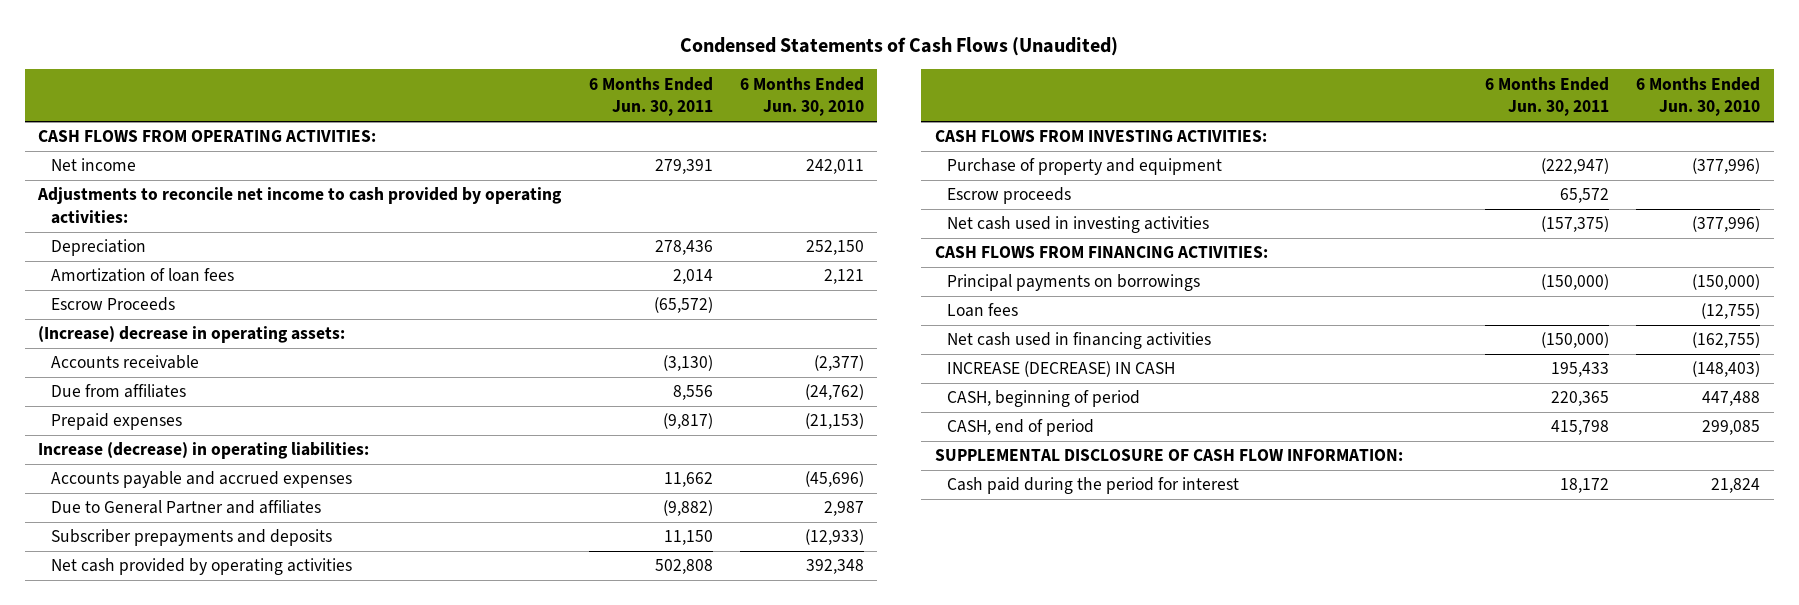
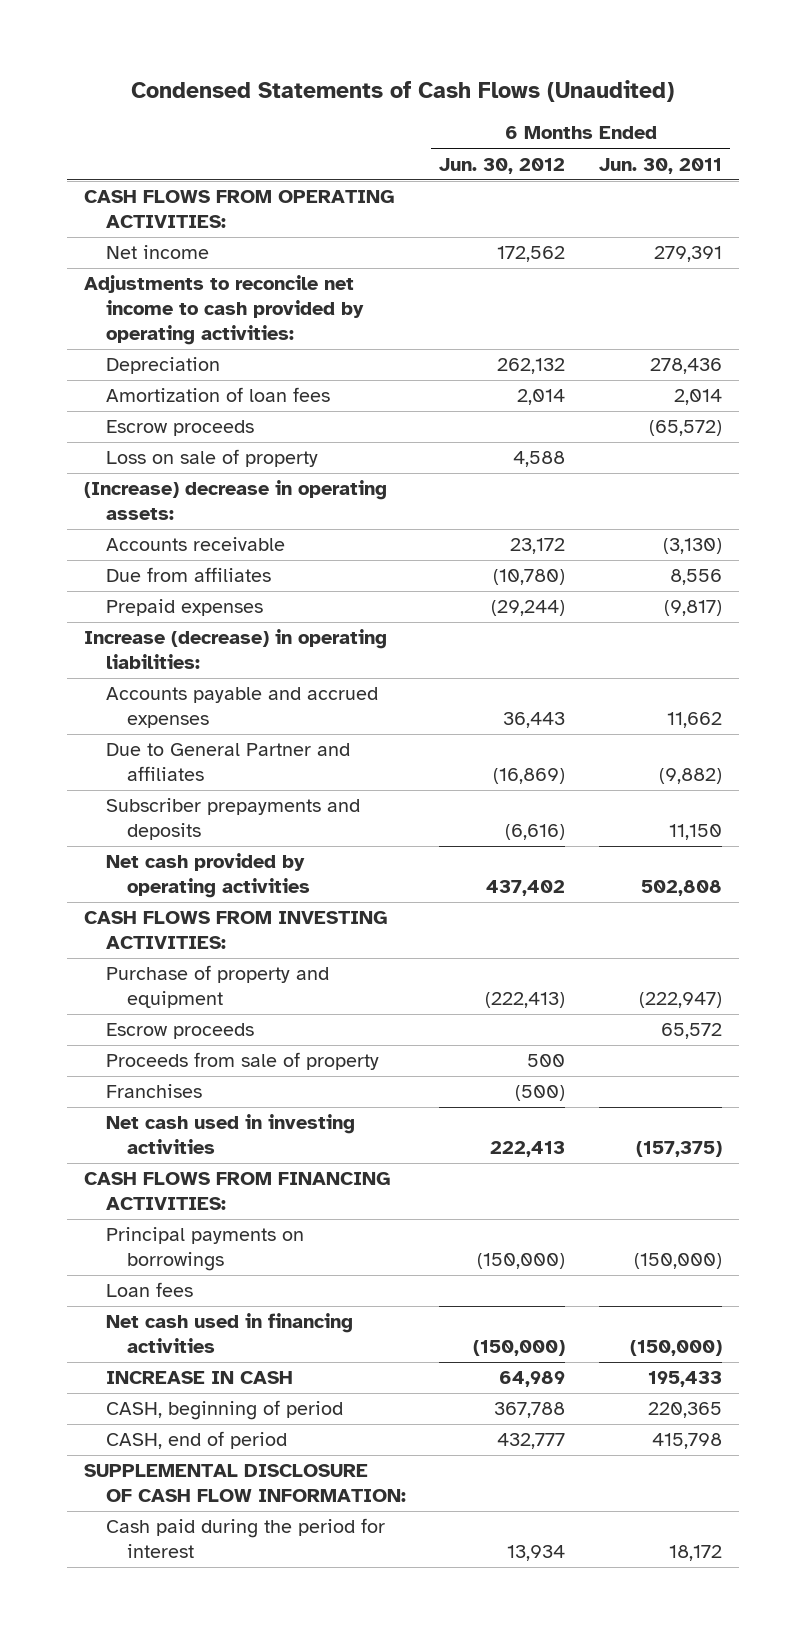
[739,76,864,117] 6 Months Ended Jun. 30, 2010 -> none
none -> [439,157,566,174] Jun. 30, 2012
[50,297,175,312] Escrow Proceeds -> [105,420,254,437] Escrow proceeds
none -> [105,449,318,468] Loss on sale of property
none -> [105,1052,379,1071] Proceeds from sale of property
none -> [105,1084,202,1099] Franchises
[947,361,1176,378] INCREASE (DECREASE) IN CASH -> [105,1371,293,1385] INCREASE IN CASH

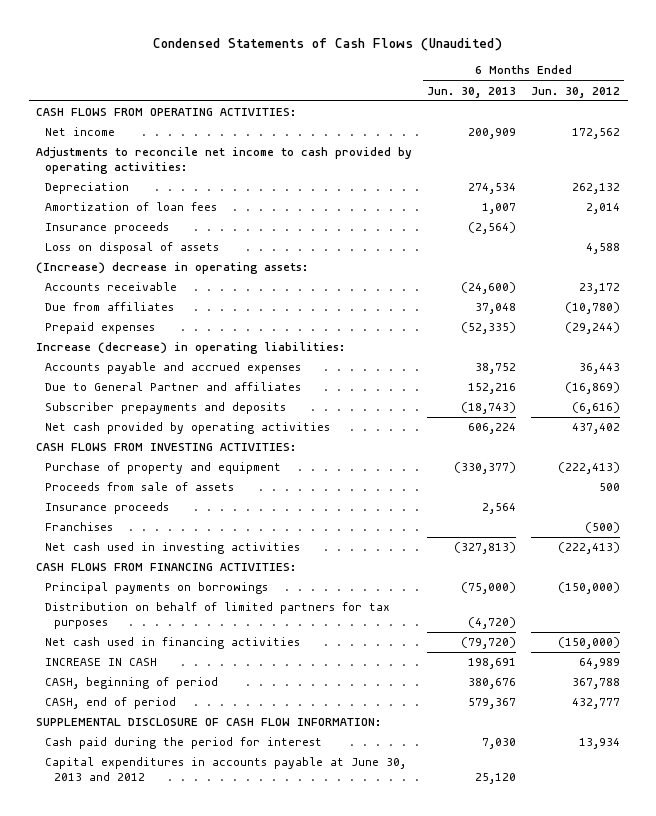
[598,157,722,174] Jun. 30, 2011 -> none
none -> [427,86,517,98] Jun. 30, 2013
[105,420,254,437] Escrow proceeds -> none
none -> [44,222,169,235] Insurance proceeds
[105,449,318,468] Loss on sale of property -> [44,242,219,255] Loss on disposal of assets
[105,1023,254,1040] Escrow proceeds -> none
[105,1052,379,1071] Proceeds from sale of property -> [44,482,234,492] Proceeds from sale of assets
none -> [44,502,169,515] Insurance proceeds
[490,1141,566,1158] 222,413 -> [558,542,621,555] (222,413)
[105,1282,193,1298] Loan fees -> none
none -> [44,602,390,629] Distribution on behalf of limited partners for tax purposes
none -> [44,757,406,781] Capital expenditures in accounts payable at June 30, 2013 and 2012

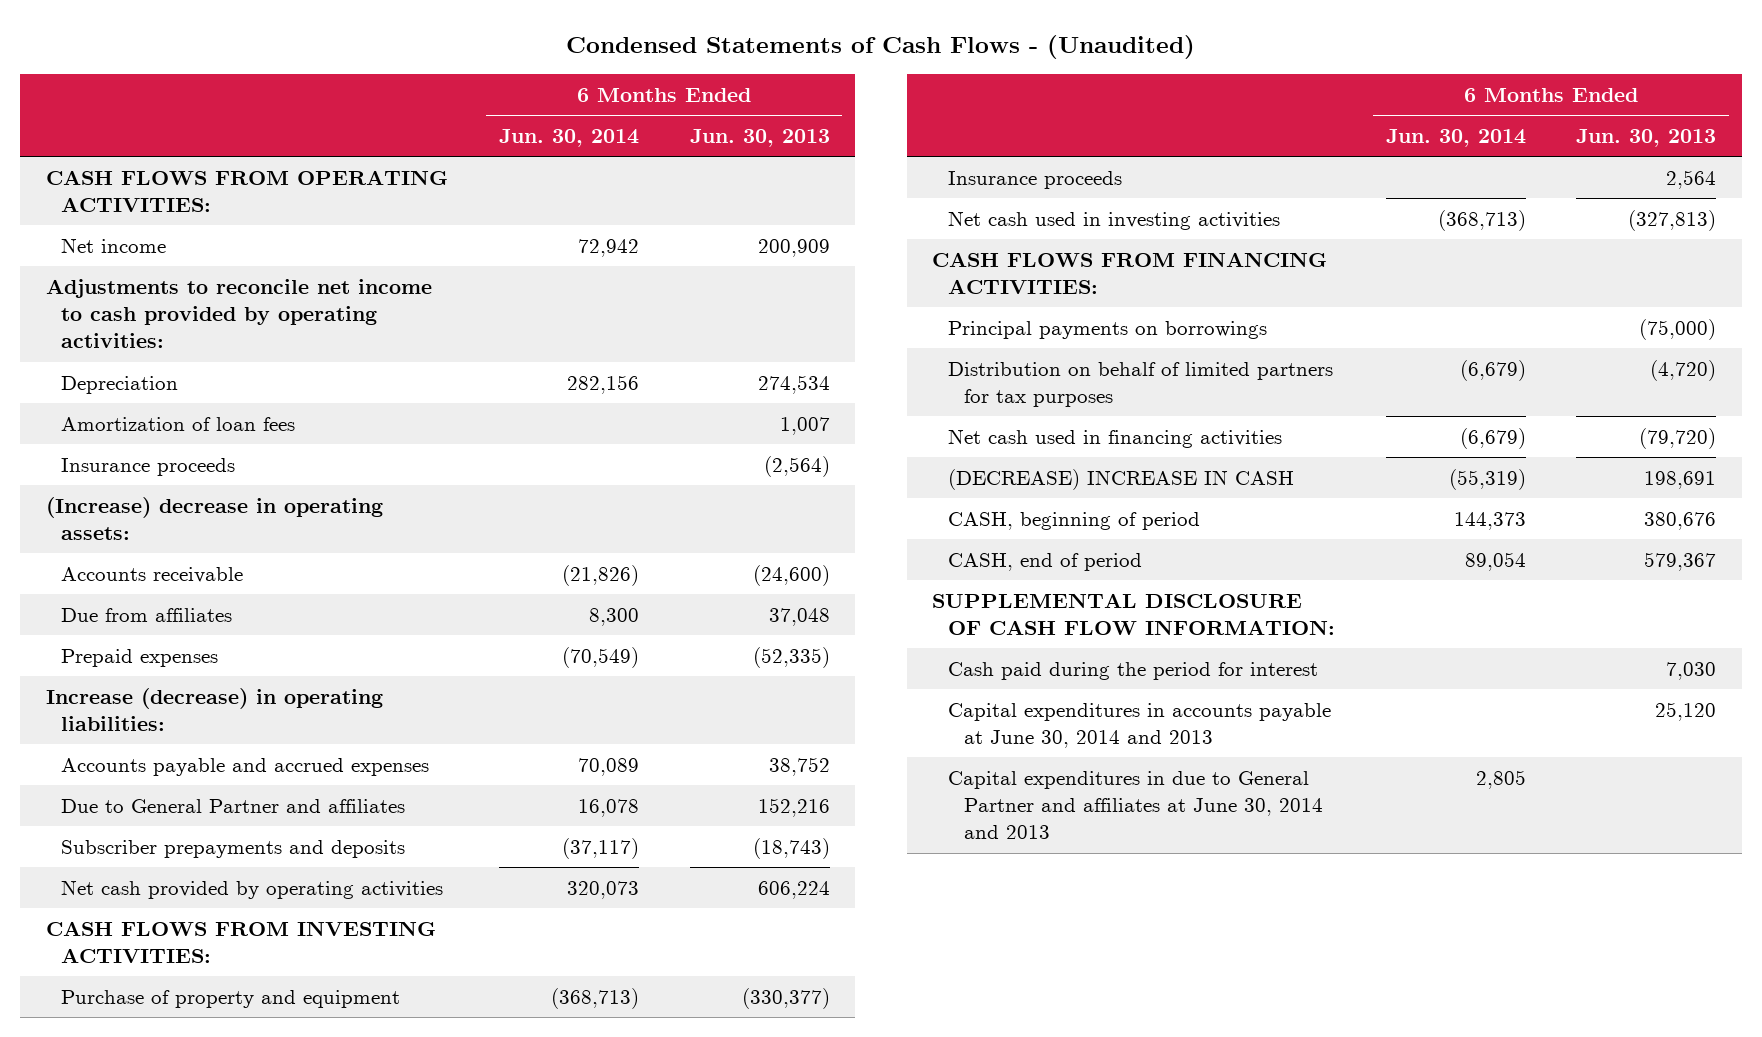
[153,37,503,51] Condensed Statements of Cash Flows (Unaudited) -> [566,35,1196,60] Condensed Statements of Cash Flows - (Unaudited)
[531,86,621,98] Jun. 30, 2012 -> none
none -> [498,128,639,147] Jun. 30, 2014
[44,242,219,255] Loss on disposal of assets -> none
[44,482,234,492] Proceeds from sale of assets -> none
[44,522,113,532] Franchises -> none
[44,658,157,667] INCREASE IN CASH -> [948,468,1295,490] (DECREASE) INCREASE IN CASH
[44,757,406,781] Capital expenditures in accounts payable at June 30, 2013 and 2012 -> [948,702,1332,749] Capital expenditures in accounts payable at June 30, 2014 and 2013
none -> [948,770,1323,840] Capital expenditures in due to General Partner and affiliates at June 30, 2014 and 2013

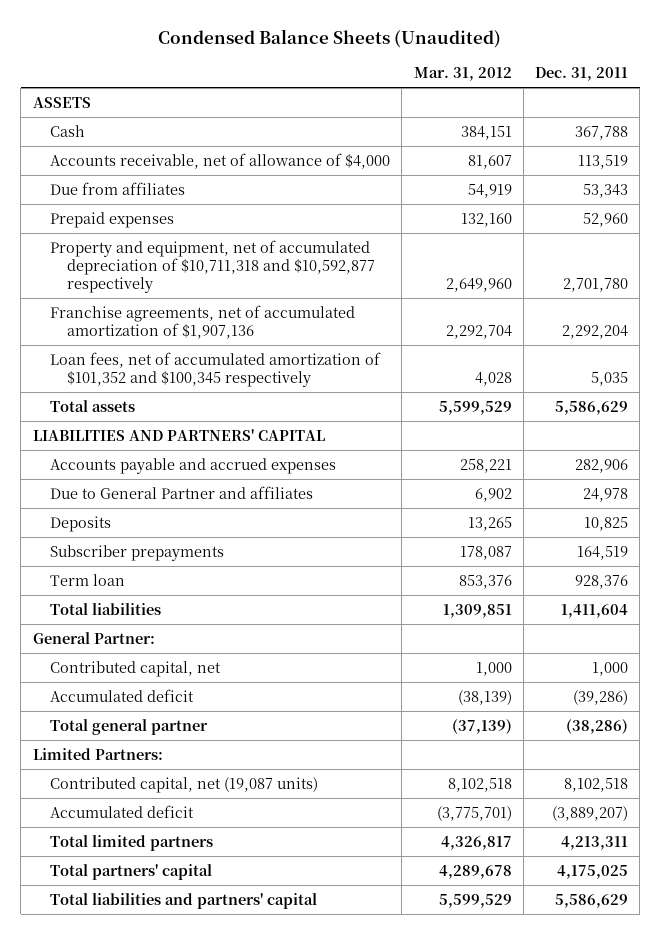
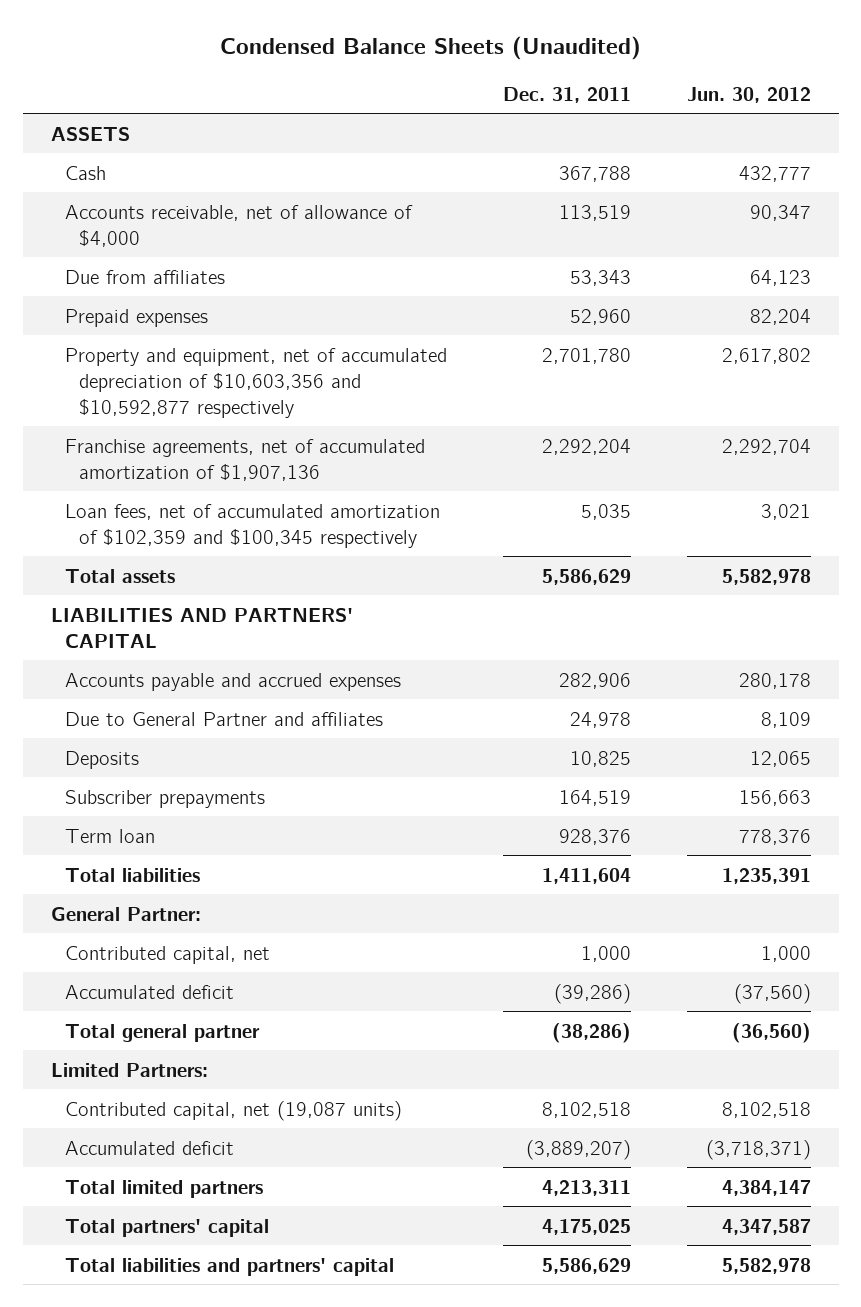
[413,67,512,82] Mar. 31, 2012 -> none
none -> [686,86,811,103] Jun. 30, 2012
[50,239,376,293] Property and equipment, net of accumulated depreciation of $10,711,318 and $10,592,877 respectively -> [64,347,447,418] Property and equipment, net of accumulated depreciation of $10,603,356 and $10,592,877 respectively
[50,351,382,387] Loan fees, net of accumulated amortization of $101,352 and $100,345 respectively -> [64,503,440,548] Loan fees, net of accumulated amortization of $102,359 and $100,345 respectively

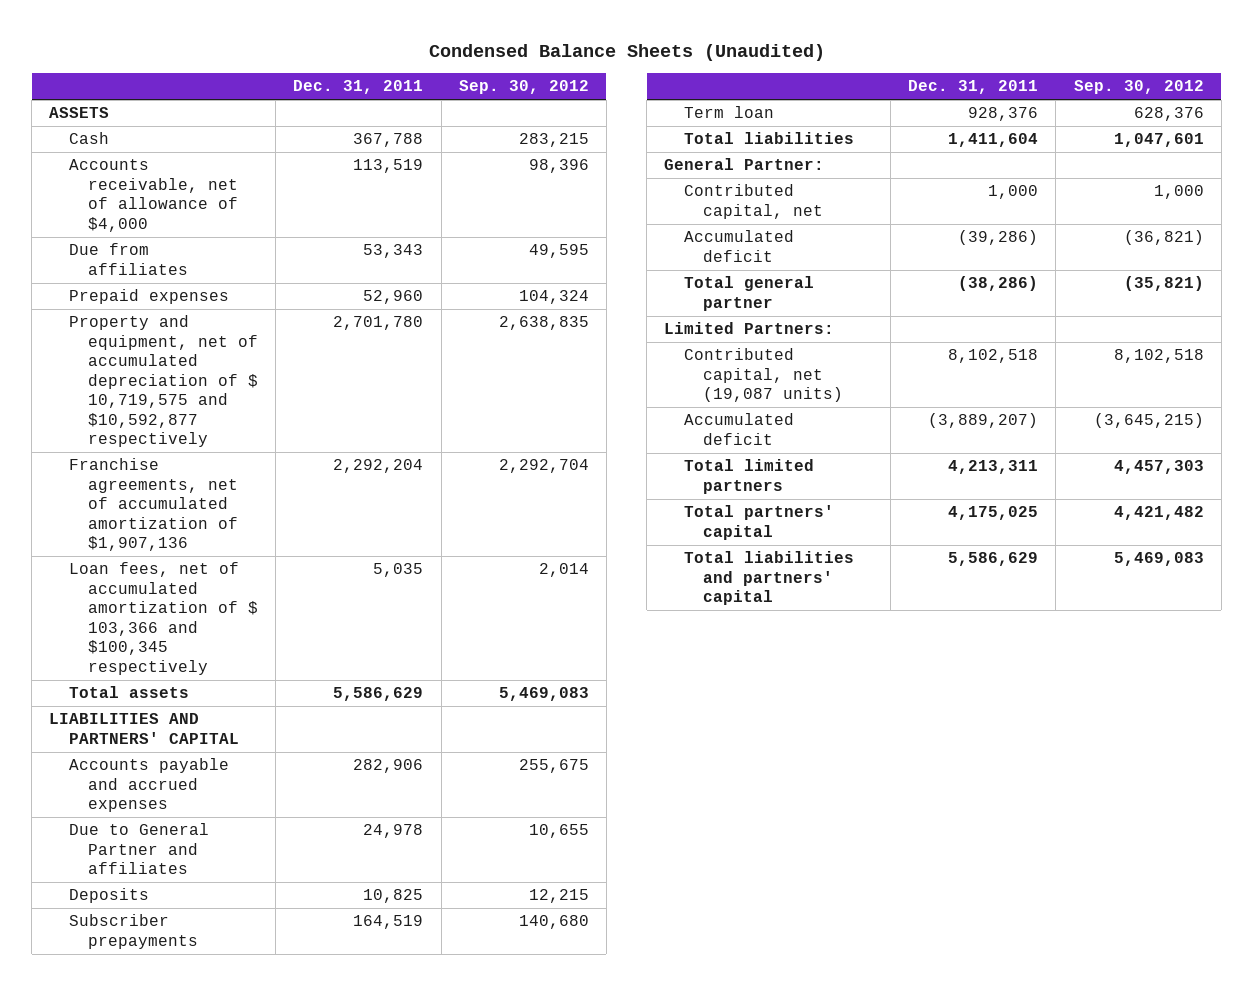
[686,86,811,103] Jun. 30, 2012 -> none
none -> [458,80,589,95] Sep. 30, 2012
[64,347,447,418] Property and equipment, net of accumulated depreciation of $10,603,356 and $10,592,877 respectively -> [68,315,259,448] Property and equipment, net of accumulated depreciation of $ 10,719,575 and $10,592,877 respectively
[64,503,440,548] Loan fees, net of accumulated amortization of $102,359 and $100,345 respectively -> [68,562,259,675] Loan fees, net of accumulated amortization of $ 103,366 and $100,345 respectively

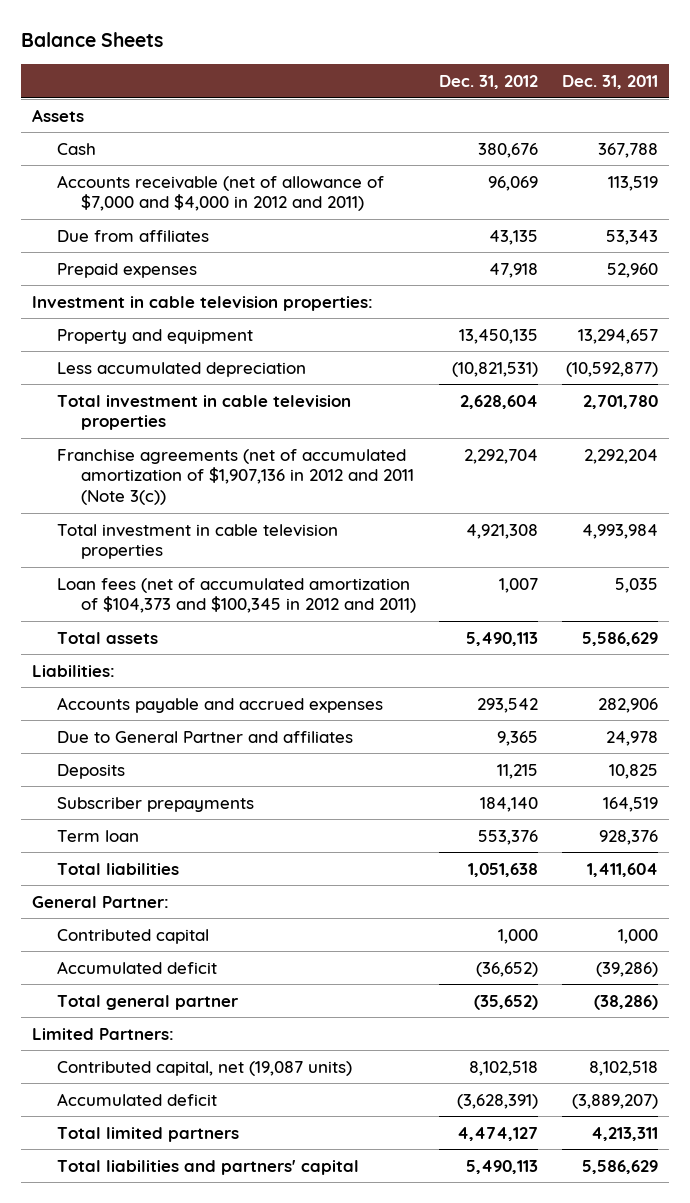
[428,43,825,61] Condensed Balance Sheets (Unaudited) -> [20,32,163,48] Balance Sheets
[458,80,589,95] Sep. 30, 2012 -> none
none -> [439,75,539,90] Dec. 31, 2012
[49,107,110,119] ASSETS -> [32,108,85,122] Assets
[68,159,239,232] Accounts receivable, net of allowance of $4,000 -> [56,174,384,212] Accounts receivable (net of allowance of $7,000 and $4,000 in 2012 and 2011)
none -> [32,295,374,311] Investment in cable television properties:
none -> [56,328,253,344] Property and equipment
none -> [56,361,306,377] Less accumulated depreciation
[68,315,259,448] Property and equipment, net of accumulated depreciation of $ 10,719,575 and $10,592,877 respectively -> [56,394,351,431] Total investment in cable television properties
[68,458,239,552] Franchise agreements, net of accumulated amortization of $1,907,136 -> [56,448,414,506] Franchise agreements (net of accumulated amortization of $1,907,136 in 2012 and 2011 (Note 3(c))
none -> [56,523,338,560] Total investment in cable television properties
[68,562,259,675] Loan fees, net of accumulated amortization of $ 103,366 and $100,345 respectively -> [56,577,416,614] Loan fees (net of accumulated amortization of $104,373 and $100,345 in 2012 and 2011)
[49,713,239,744] LIABILITIES AND PARTNERS' CAPITAL -> none
none -> [32,664,116,677] Liabilities:
[683,184,824,219] Contributed capital, net -> [56,928,209,944] Contributed capital
[683,505,834,540] Total partners' capital -> none

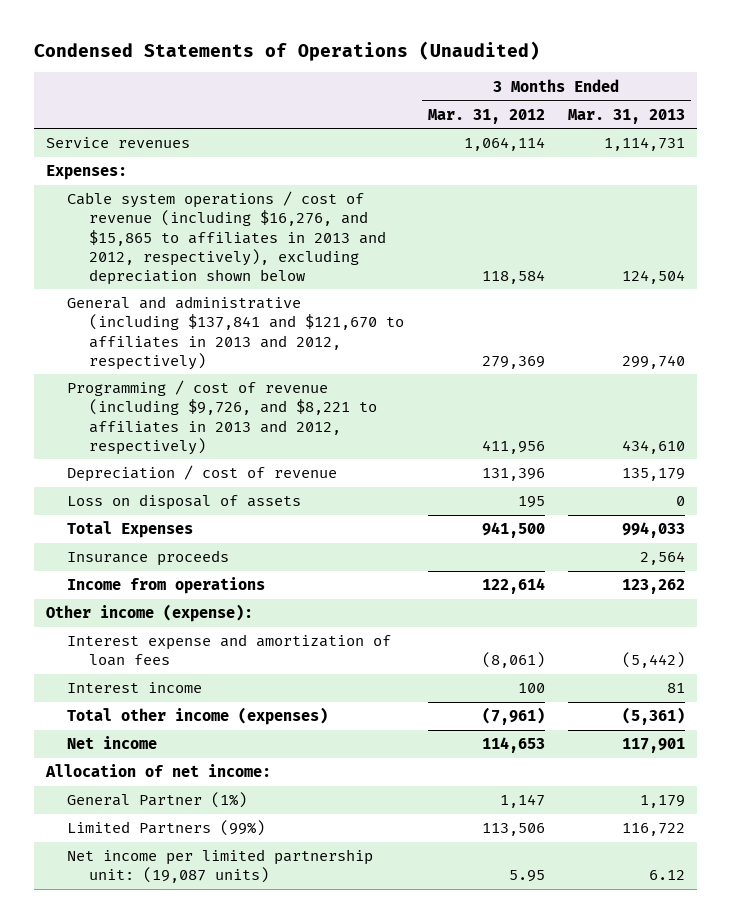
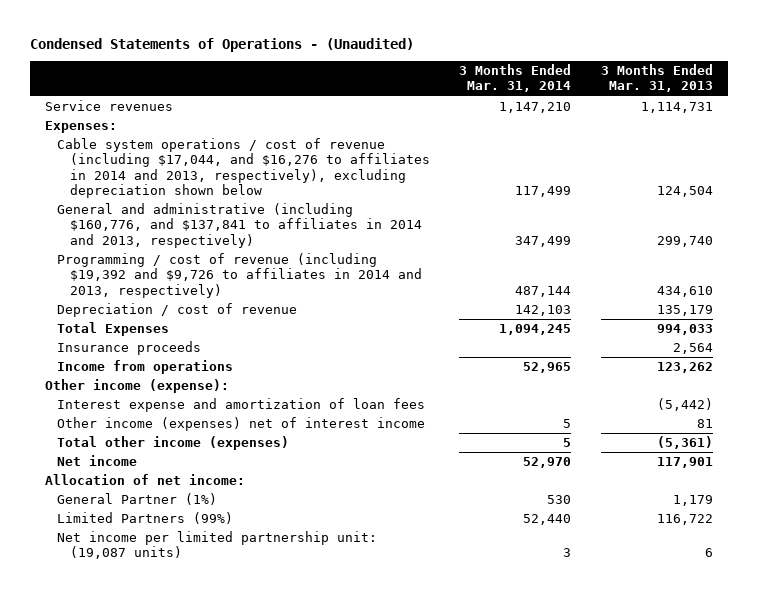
[33,41,540,62] Condensed Statements of Operations (Unaudited) -> [29,37,414,52] Condensed Statements of Operations - (Unaudited)
[427,108,545,124] Mar. 31, 2012 -> none
none -> [459,64,572,93] 3 Months Ended Mar. 31, 2014
[67,191,386,285] Cable system operations / cost of revenue (including $16,276, and $15,865 to affiliates in 2013 and 2012, respectively), excluding depreciation shown below -> [57,138,430,198] Cable system operations / cost of revenue (including $17,044, and $16,276 to affiliates in 2014 and 2013, respectively), excluding depreciation shown below
[67,296,404,370] General and administrative (including $137,841 and $121,670 to affiliates in 2013 and 2012, respectively) -> [57,203,422,248] General and administrative (including $160,776, and $137,841 to affiliates in 2014 and 2013, respectively)
[67,380,377,455] Programming / cost of revenue (including $9,726, and $8,221 to affiliates in 2013 and 2012, respectively) -> [57,253,422,298] Programming / cost of revenue (including $19,392 and $9,726 to affiliates in 2014 and 2013, respectively)
[67,494,302,511] Loss on disposal of assets -> none
[67,682,203,694] Interest income -> none
none -> [57,417,426,432] Other income (expenses) net of interest income
[649,870,686,881] 6.12 -> [705,548,714,558] 6

